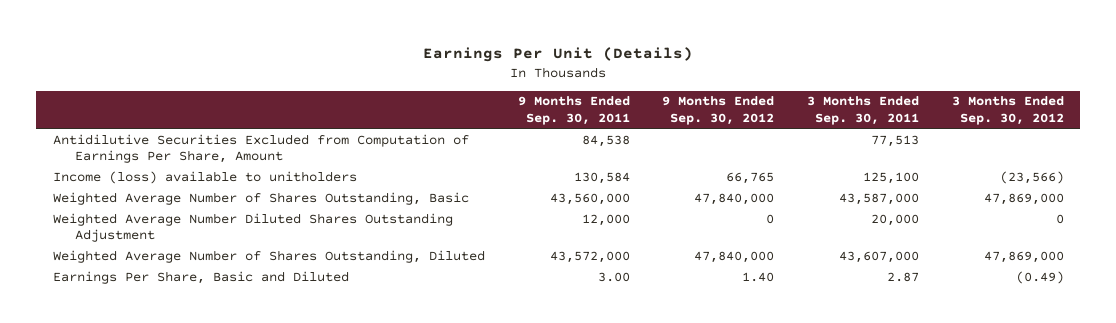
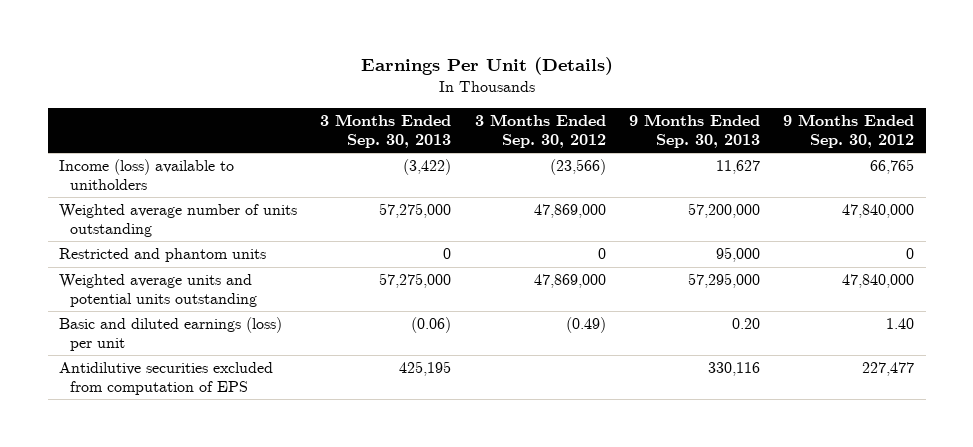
[517,96,630,125] 9 Months Ended Sep. 30, 2011 -> none
[806,96,919,125] 3 Months Ended Sep. 30, 2011 -> none
none -> [320,113,452,148] 3 Months Ended Sep. 30, 2013
none -> [628,113,760,148] 9 Months Ended Sep. 30, 2013
[52,133,469,164] Antidilutive Securities Excluded from Computation of Earnings Per Share, Amount -> none
[52,191,469,205] Weighted Average Number of Shares Outstanding, Basic -> [59,204,298,238] Weighted average number of units outstanding
[52,212,453,243] Weighted Average Number Diluted Shares Outstanding Adjustment -> [59,248,267,263] Restricted and phantom units
[52,249,485,263] Weighted Average Number of Shares Outstanding, Diluted -> [59,274,258,308] Weighted average units and potential units outstanding
[52,270,349,284] Earnings Per Share, Basic and Diluted -> [59,317,283,352] Basic and diluted earnings (loss) per unit
none -> [59,362,274,396] Antidilutive securities excluded from computation of EPS

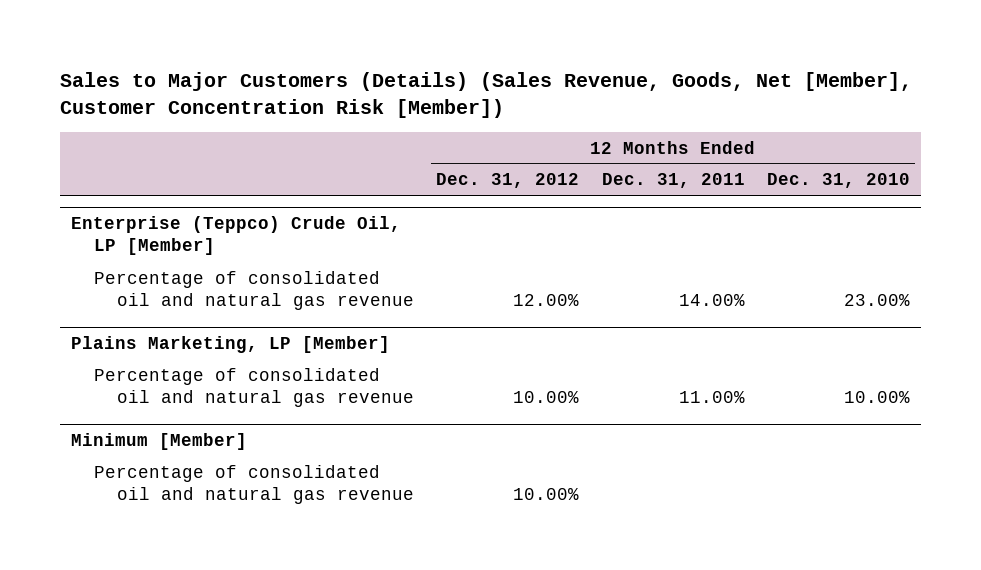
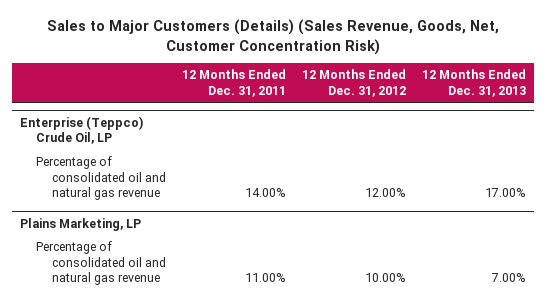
[60,72,913,119] Sales to Major Customers (Details) (Sales Revenue, Goods, Net [Member], Customer Concentration Risk [Member]) -> [46,19,499,55] Sales to Major Customers (Details) (Sales Revenue, Goods, Net, Customer Concentration Risk)
[766,173,910,189] Dec. 31, 2010 -> none
none -> [421,69,526,98] 12 Months Ended Dec. 31, 2013
[71,215,402,256] Enterprise (Teppco) Crude Oil, LP [Member] -> [19,115,143,145] Enterprise (Teppco) Crude Oil, LP
[71,335,391,353] Plains Marketing, LP [Member] -> [19,217,141,231] Plains Marketing, LP
[71,432,248,450] Minimum [Member] -> none
[94,464,415,505] Percentage of consolidated oil and natural gas revenue -> none

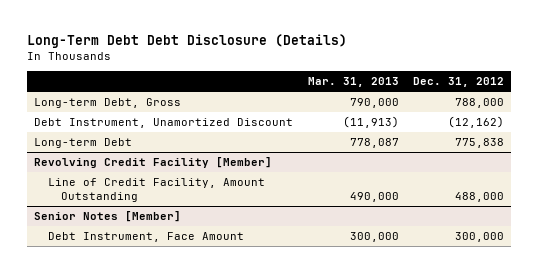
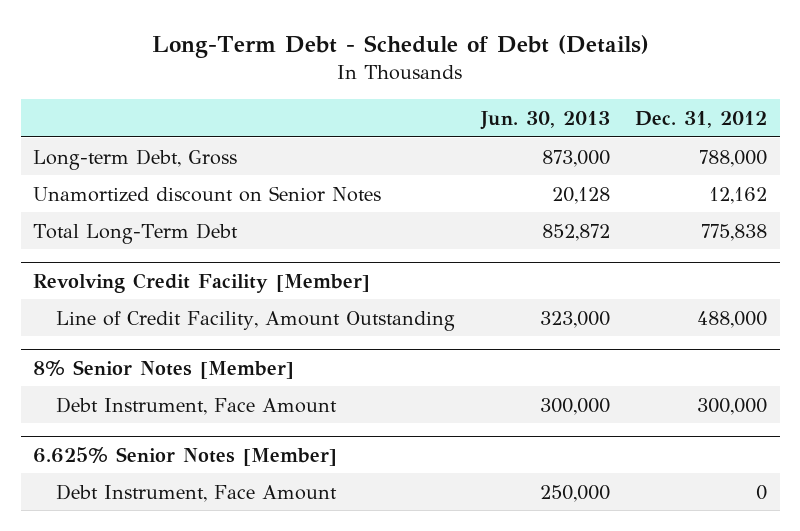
[27,33,348,48] Long-Term Debt Debt Disclosure (Details) -> [152,34,650,58] Long-Term Debt - Schedule of Debt (Details)
[307,77,399,88] Mar. 31, 2013 -> none
none -> [479,110,610,130] Jun. 30, 2013
[34,118,294,129] Debt Instrument, Unamortized Discount -> [33,185,382,202] Unamortized discount on Senior Notes
[447,116,504,129] (12,162) -> [709,186,768,204] 12,162
[34,138,133,149] Long-term Debt -> [33,222,239,244] Total Long-Term Debt
[34,211,182,223] Senior Notes [Member] -> [33,359,295,379] 8% Senior Notes [Member]
none -> [33,446,338,466] 6.625% Senior Notes [Member]
none -> [56,483,338,502] Debt Instrument, Face Amount

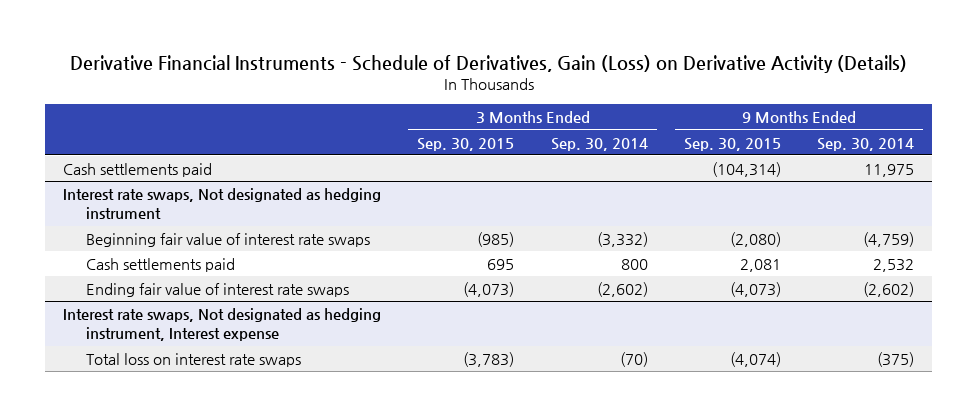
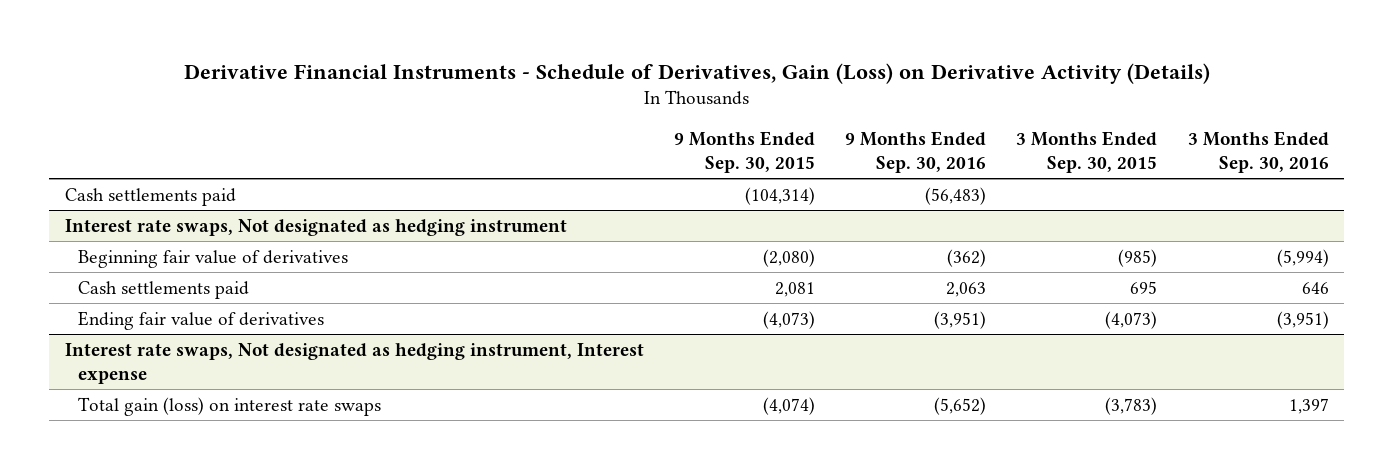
[550,137,648,151] Sep. 30, 2014 -> none
[817,137,915,151] Sep. 30, 2014 -> none
none -> [845,131,987,173] 9 Months Ended Sep. 30, 2016
none -> [1187,131,1329,173] 3 Months Ended Sep. 30, 2016
[86,232,371,247] Beginning fair value of interest rate swaps -> [78,249,349,268] Beginning fair value of derivatives
[86,282,350,297] Ending fair value of interest rate swaps -> [78,310,325,330] Ending fair value of derivatives
[86,352,302,367] Total loss on interest rate swaps -> [78,396,382,416] Total gain (loss) on interest rate swaps

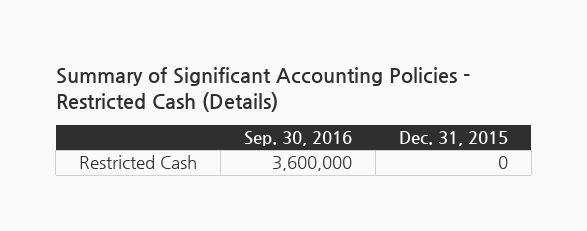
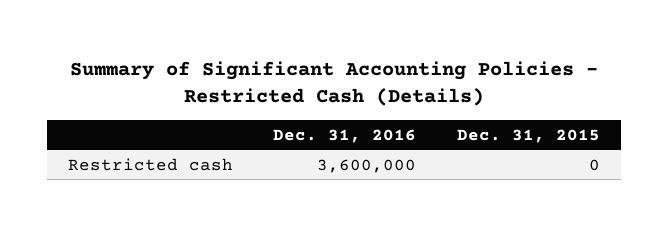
[244,131,353,147] Sep. 30, 2016 -> none
none -> [273,128,417,143] Dec. 31, 2016
[79,155,198,170] Restricted Cash -> [67,157,233,171] Restricted cash

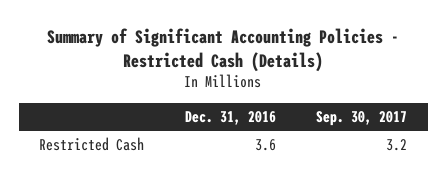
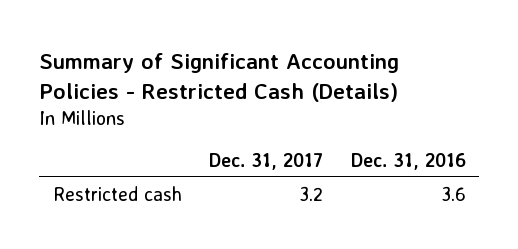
[316,110,408,126] Sep. 30, 2017 -> none
none -> [209,153,324,171] Dec. 31, 2017
[38,136,144,151] Restricted Cash -> [52,185,182,201] Restricted cash

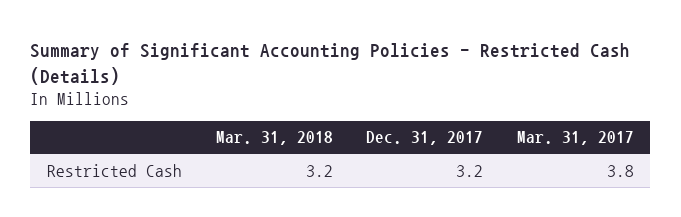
[350,153,466,171] Dec. 31, 2016 -> none
none -> [215,131,333,146] Mar. 31, 2018
none -> [516,131,634,146] Mar. 31, 2017
[52,185,182,201] Restricted cash -> [46,163,182,177] Restricted Cash

